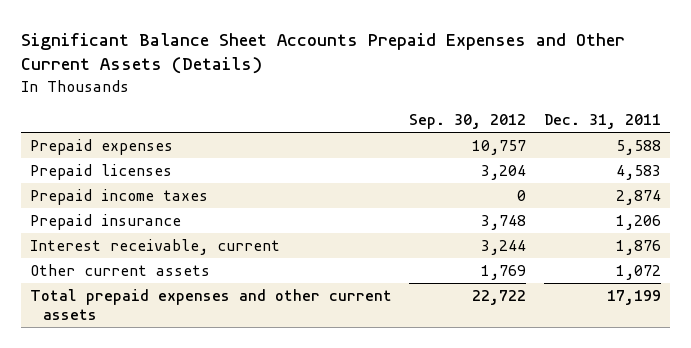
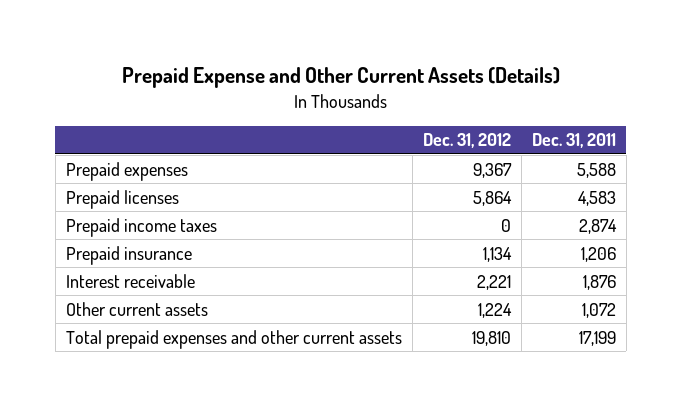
[21,32,626,75] Significant Balance Sheet Accounts Prepaid Expenses and Other Current Assets (Details) -> [121,67,560,89] Prepaid Expense and Other Current Assets (Details)
[409,114,527,130] Sep. 30, 2012 -> none
none -> [422,133,511,149] Dec. 31, 2012
[29,238,280,255] Interest receivable, current -> [65,273,195,288] Interest receivable

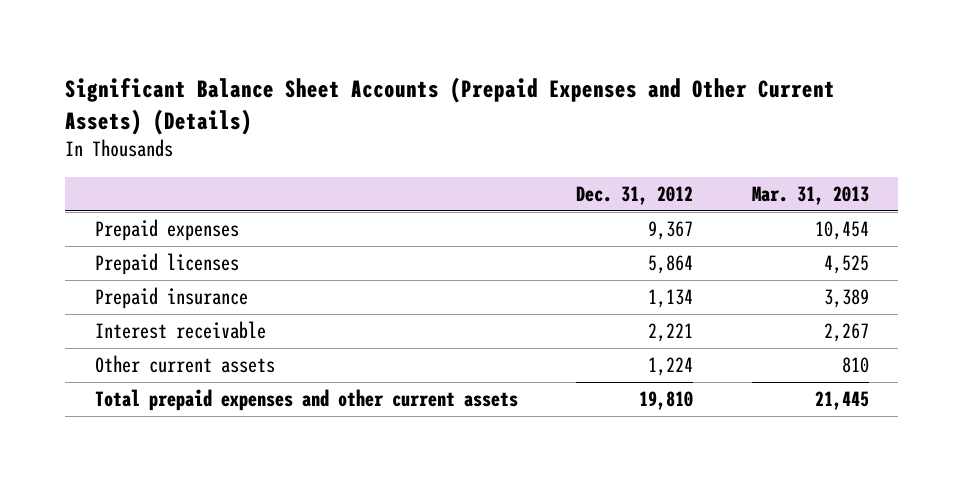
[121,67,560,89] Prepaid Expense and Other Current Assets (Details) -> [65,77,836,135] Significant Balance Sheet Accounts (Prepaid Expenses and Other Current Assets) (Details)
[531,133,616,149] Dec. 31, 2011 -> none
none -> [751,185,869,205] Mar. 31, 2013
[65,217,217,237] Prepaid income taxes -> none

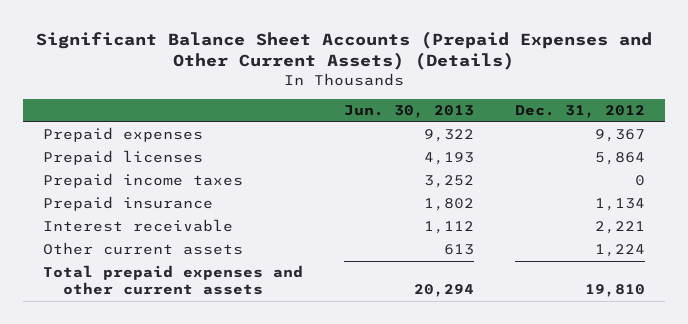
[751,185,869,205] Mar. 31, 2013 -> none
none -> [344,105,475,119] Jun. 30, 2013
none -> [43,173,244,189] Prepaid income taxes

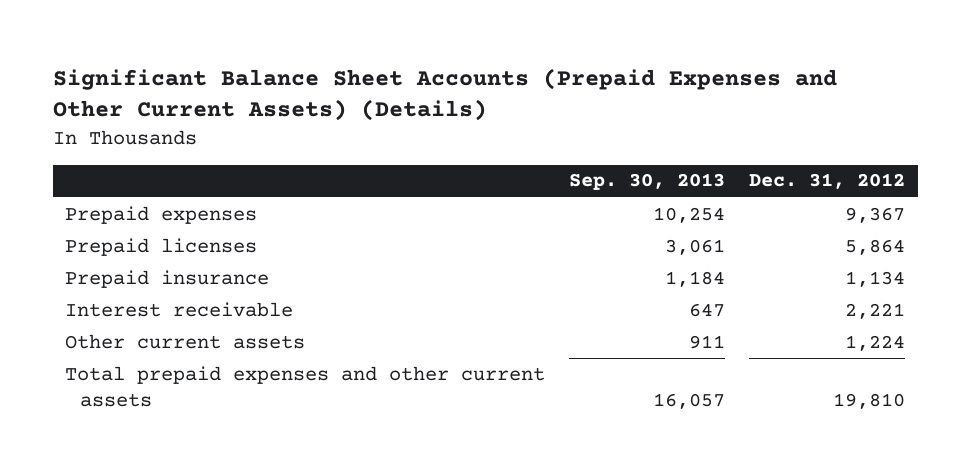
[344,105,475,119] Jun. 30, 2013 -> none
none -> [569,173,726,191] Sep. 30, 2013
[43,173,244,189] Prepaid income taxes -> none

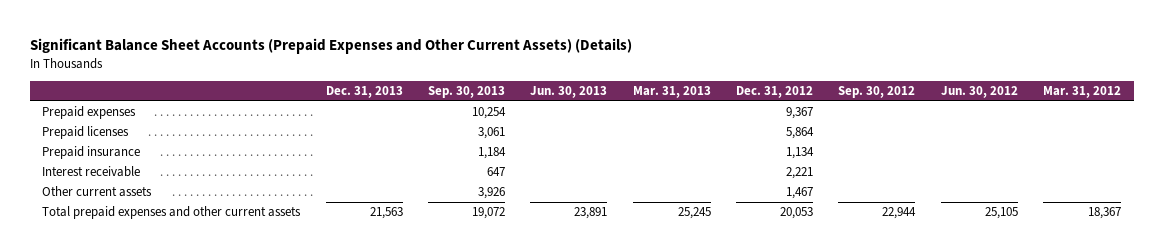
none -> [325,86,403,99] Dec. 31, 2013
none -> [530,86,608,99] Jun. 30, 2013
none -> [632,86,711,99] Mar. 31, 2013
none -> [838,86,916,99] Sep. 30, 2012
none -> [940,86,1018,99] Jun. 30, 2012
none -> [1042,86,1121,99] Mar. 31, 2012
[689,334,726,349] 911 -> [477,187,505,200] 3,926
[845,334,906,351] 1,224 -> [785,187,813,200] 1,467
[653,392,726,409] 16,057 -> [471,207,505,220] 19,072
[833,392,906,409] 19,810 -> [779,207,813,220] 20,053

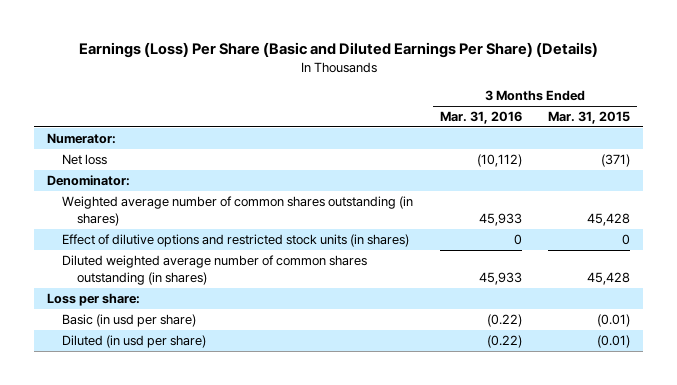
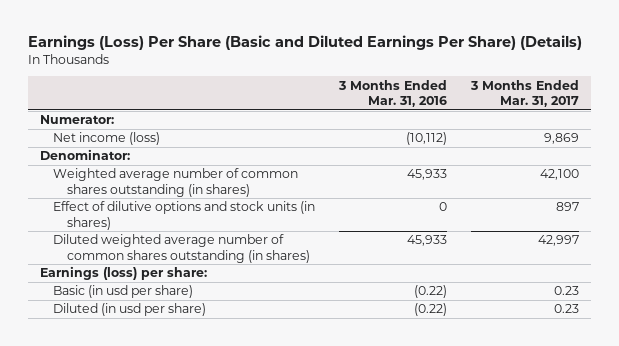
[548,111,631,125] Mar. 31, 2015 -> none
none -> [470,79,580,107] 3 Months Ended Mar. 31, 2017
[61,154,107,166] Net loss -> [53,132,161,146] Net income (loss)
[61,234,409,248] Effect of dilutive options and restricted stock units (in shares) -> [53,201,316,230] Effect of dilutive options and stock units (in shares)
[47,293,141,307] Loss per share: -> [39,266,207,281] Earnings (loss) per share:

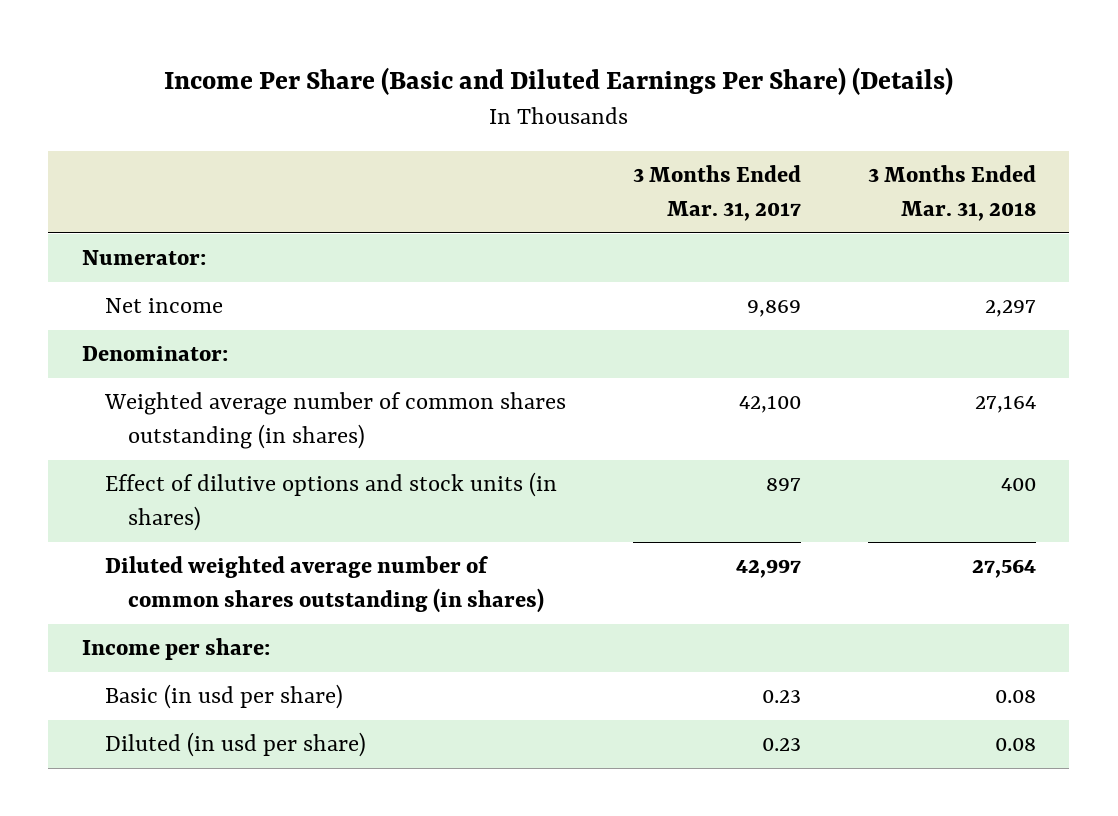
[27,34,582,50] Earnings (Loss) Per Share (Basic and Diluted Earnings Per Share) (Details) -> [163,66,953,95] Income Per Share (Basic and Diluted Earnings Per Share) (Details)
[338,79,448,107] 3 Months Ended Mar. 31, 2016 -> none
none -> [867,165,1036,222] 3 Months Ended Mar. 31, 2018
[53,132,161,146] Net income (loss) -> [104,298,223,314] Net income
[39,266,207,281] Earnings (loss) per share: -> [81,638,270,661] Income per share:

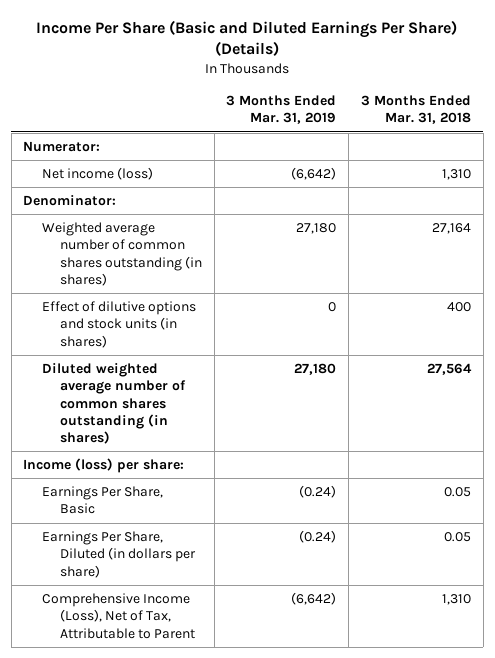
[632,165,801,222] 3 Months Ended Mar. 31, 2017 -> none
none -> [226,94,337,125] 3 Months Ended Mar. 31, 2019
[104,298,223,314] Net income -> [41,167,153,181] Net income (loss)
[984,300,1036,318] 2,297 -> [442,169,472,181] 1,310
[81,638,270,661] Income per share: -> [23,458,185,474] Income (loss) per share:
[104,684,343,710] Basic (in usd per share) -> [41,486,163,515] Earnings Per Share, Basic
[994,690,1036,704] 0.08 -> [444,487,472,498] 0.05
[104,732,366,758] Diluted (in usd per share) -> [41,531,196,578] Earnings Per Share, Diluted (in dollars per share)
[994,738,1036,752] 0.08 -> [444,532,472,543] 0.05
none -> [41,593,195,639] Comprehensive Income (Loss), Net of Tax, Attributable to Parent

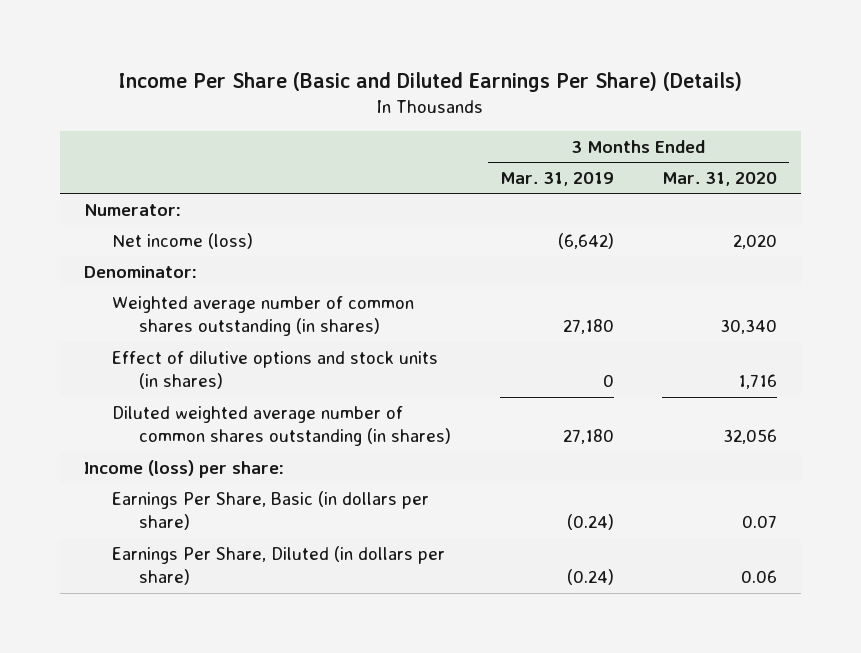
[361,94,472,125] 3 Months Ended Mar. 31, 2018 -> none
none -> [661,171,777,186] Mar. 31, 2020
[41,486,163,515] Earnings Per Share, Basic -> [111,490,429,531] Earnings Per Share, Basic (in dollars per share)
[41,593,195,639] Comprehensive Income (Loss), Net of Tax, Attributable to Parent -> none

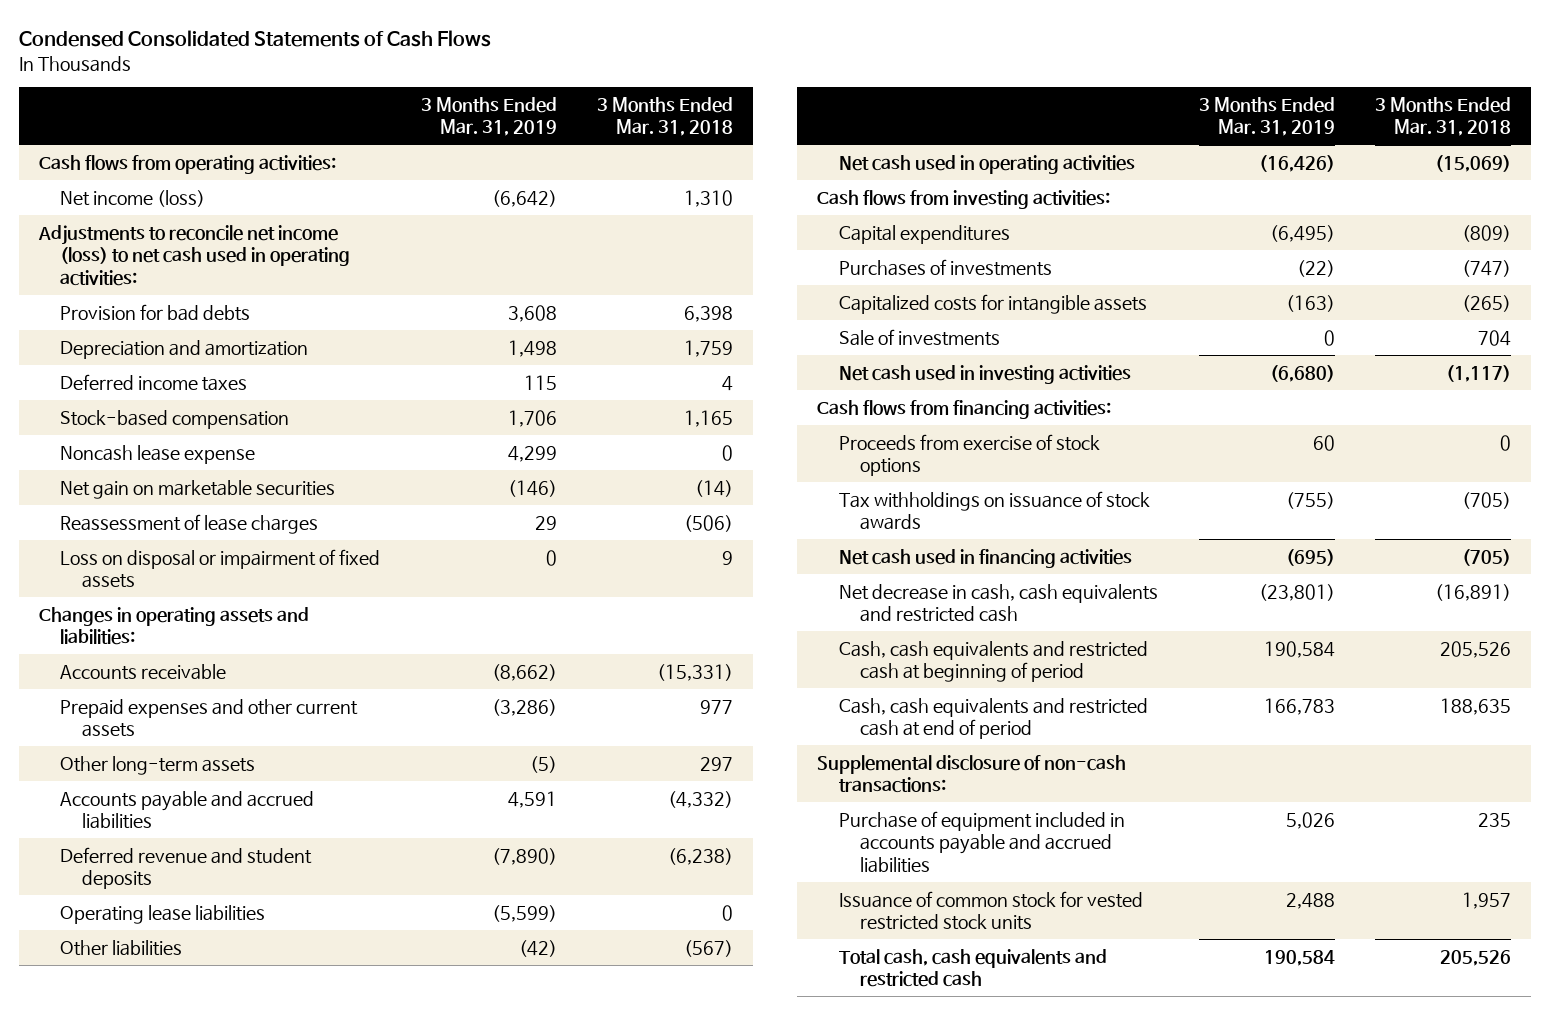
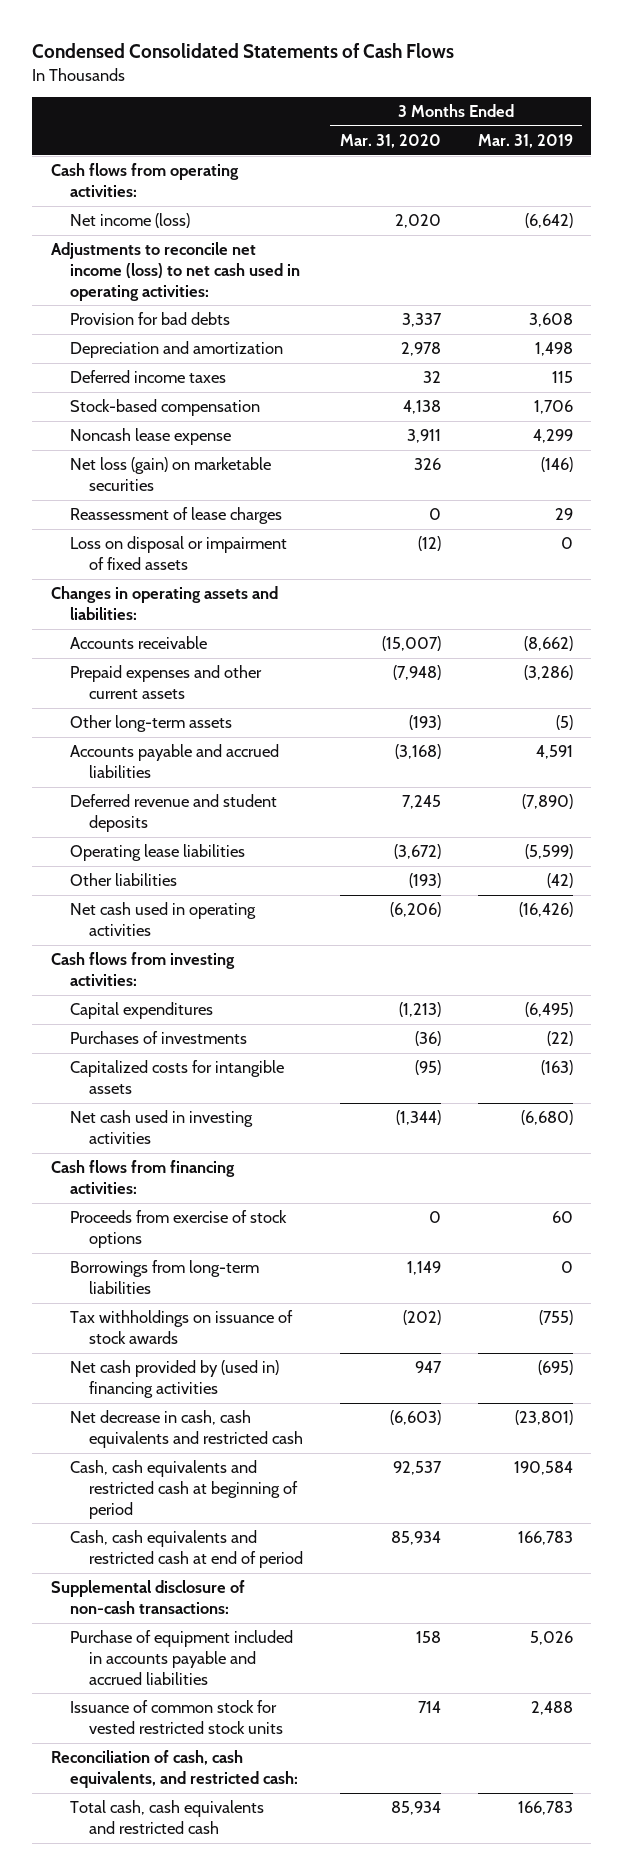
[597,96,734,137] 3 Months Ended Mar. 31, 2018 -> none
none -> [339,134,441,149] Mar. 31, 2020
[60,479,336,499] Net gain on marketable securities -> [69,457,271,492] Net loss (gain) on marketable securities
[838,328,1000,346] Sale of investments -> none
none -> [69,1260,259,1295] Borrowings from long-term liabilities
[838,548,1132,568] Net cash used in financing activities -> [69,1360,279,1399] Net cash provided by (used in) financing activities
none -> [50,1750,298,1789] Reconciliation of cash, cash equivalents, and restricted cash:
[1263,949,1335,966] 190,584 -> [517,1801,573,1816] 166,783

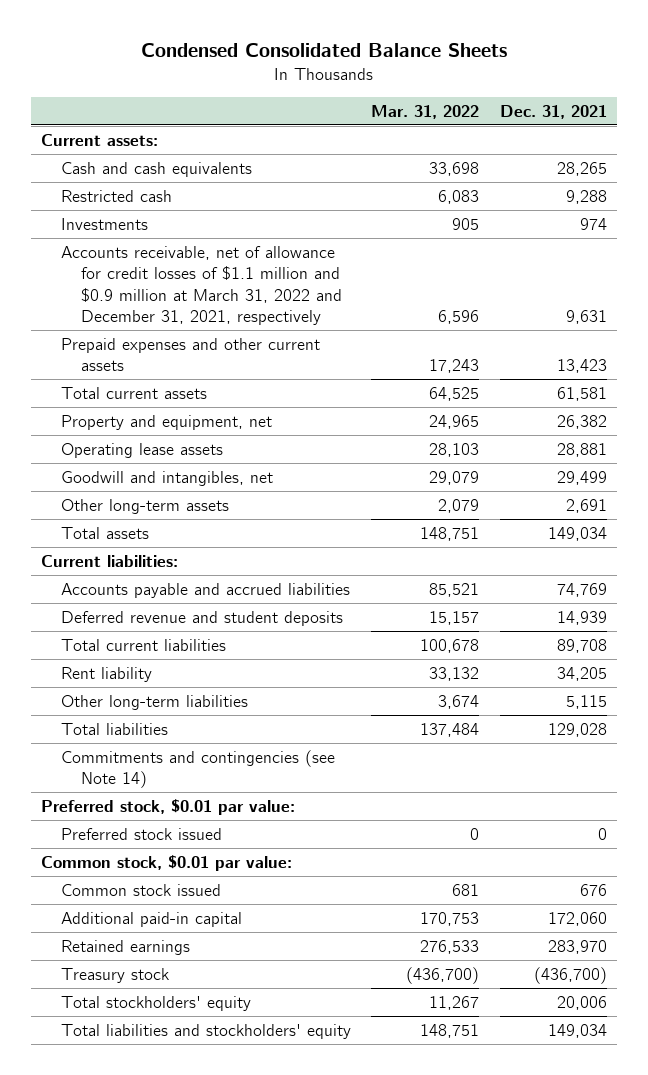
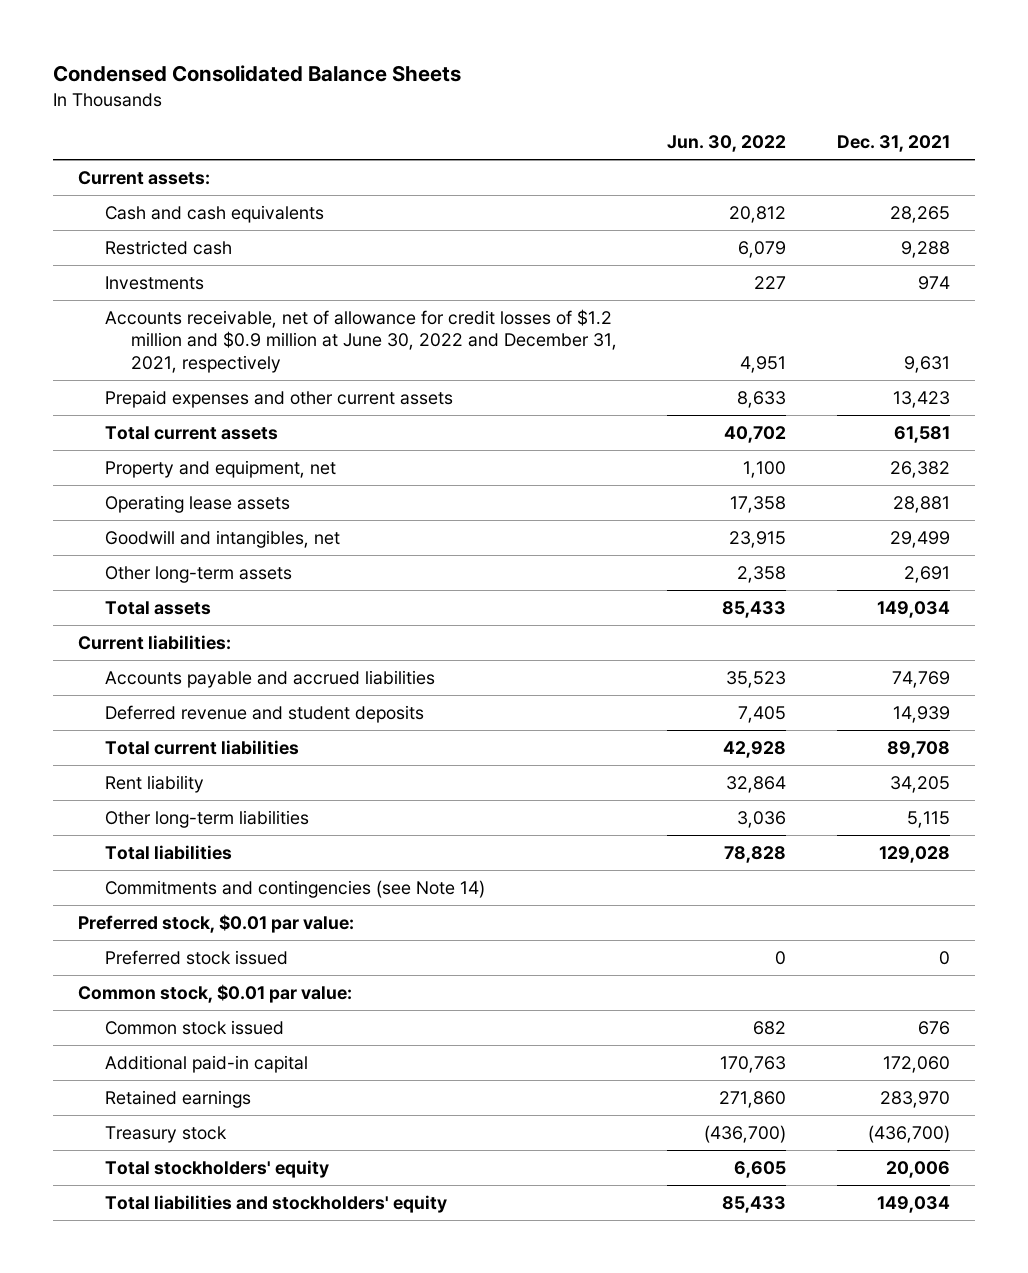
[371,104,480,119] Mar. 31, 2022 -> none
none -> [667,134,787,152] Jun. 30, 2022
[61,245,343,325] Accounts receivable, net of allowance for credit losses of $1.1 million and $0.9 million at March 31, 2022 and December 31, 2021, respectively -> [104,309,618,373] Accounts receivable, net of allowance for credit losses of $1.2 million and $0.9 million at June 30, 2022 and December 31, 2021, respectively

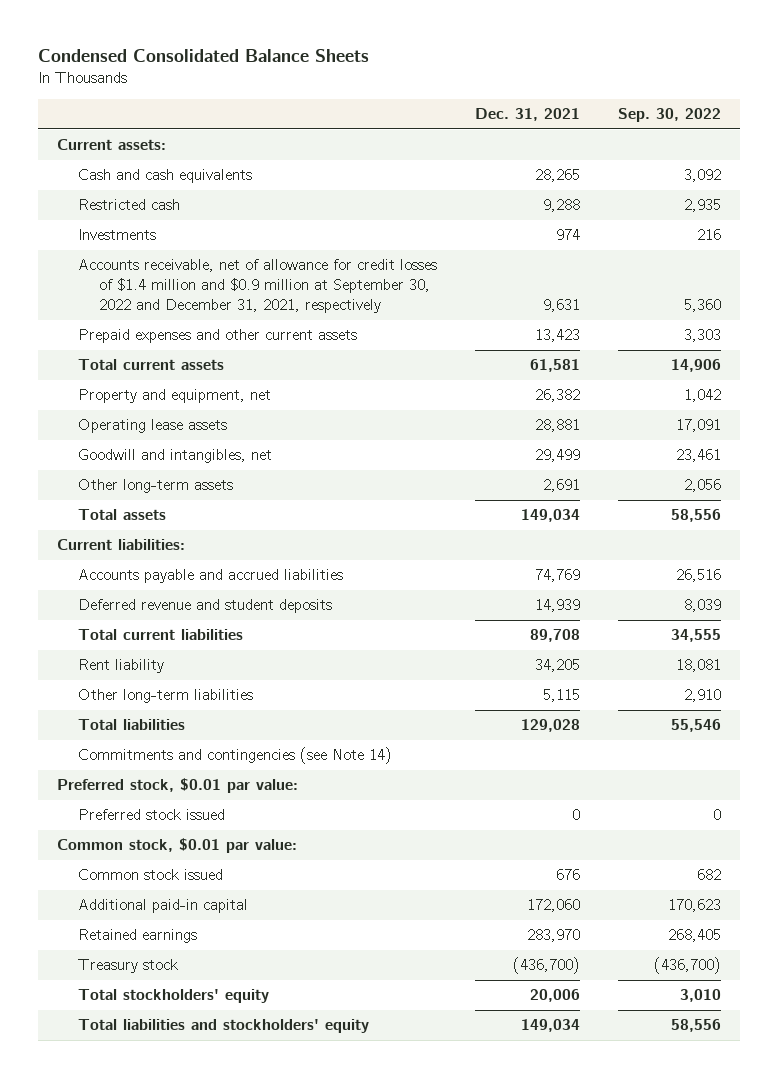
[667,134,787,152] Jun. 30, 2022 -> none
none -> [617,108,721,123] Sep. 30, 2022
[104,309,618,373] Accounts receivable, net of allowance for credit losses of $1.2 million and $0.9 million at June 30, 2022 and December 31, 2021, respectively -> [78,259,438,314] Accounts receivable, net of allowance for credit losses of $1.4 million and $0.9 million at September 30, 2022 and December 31, 2021, respectively

